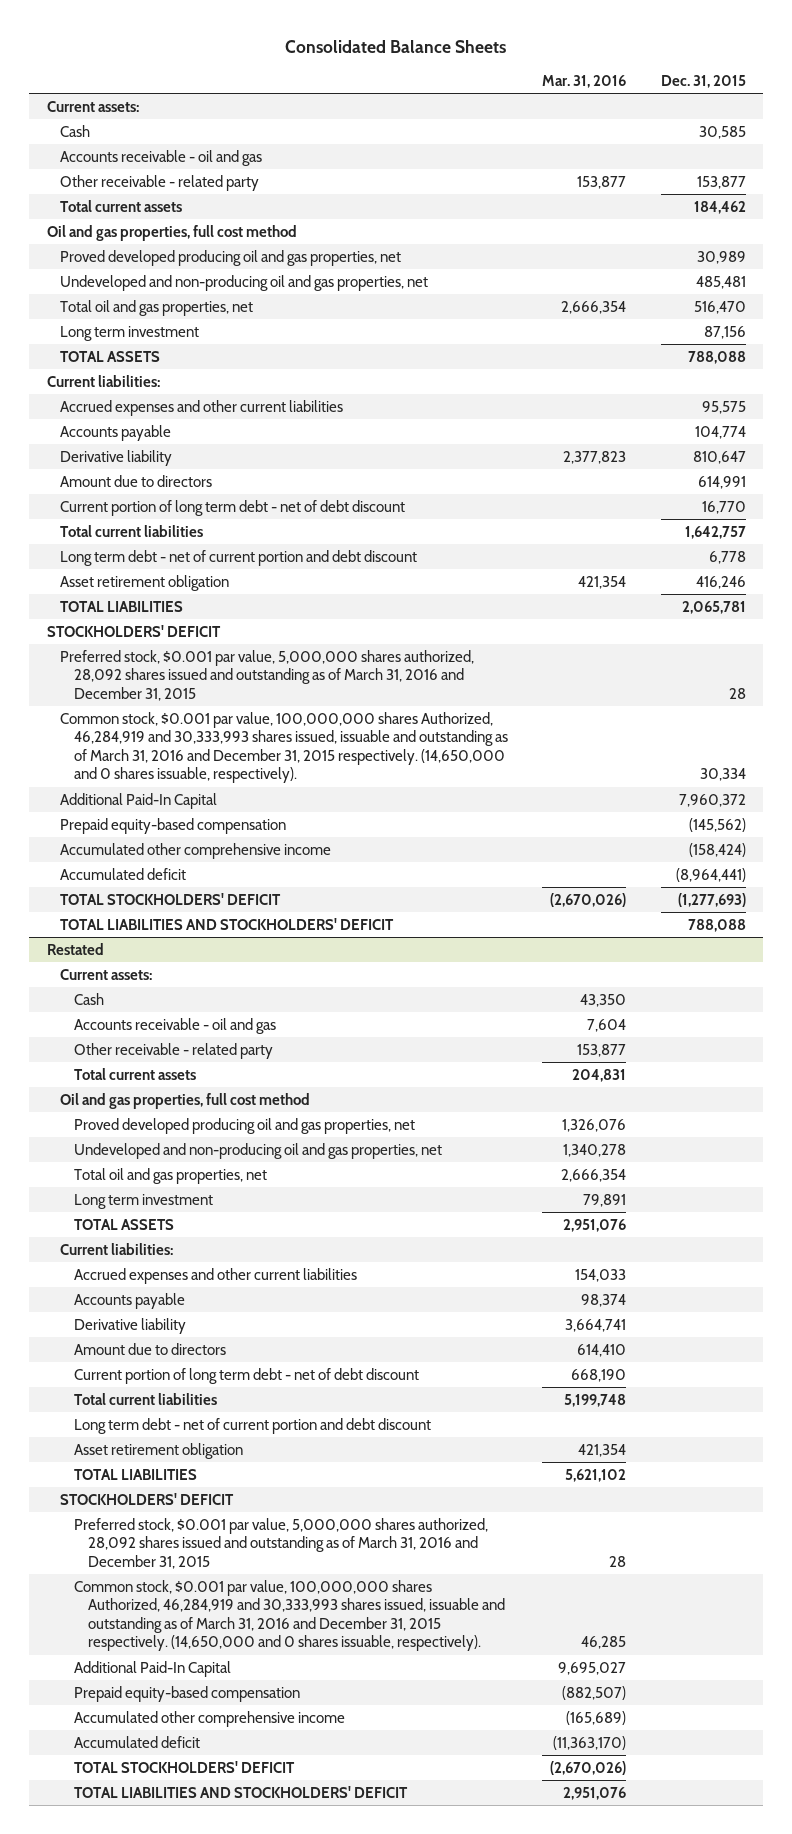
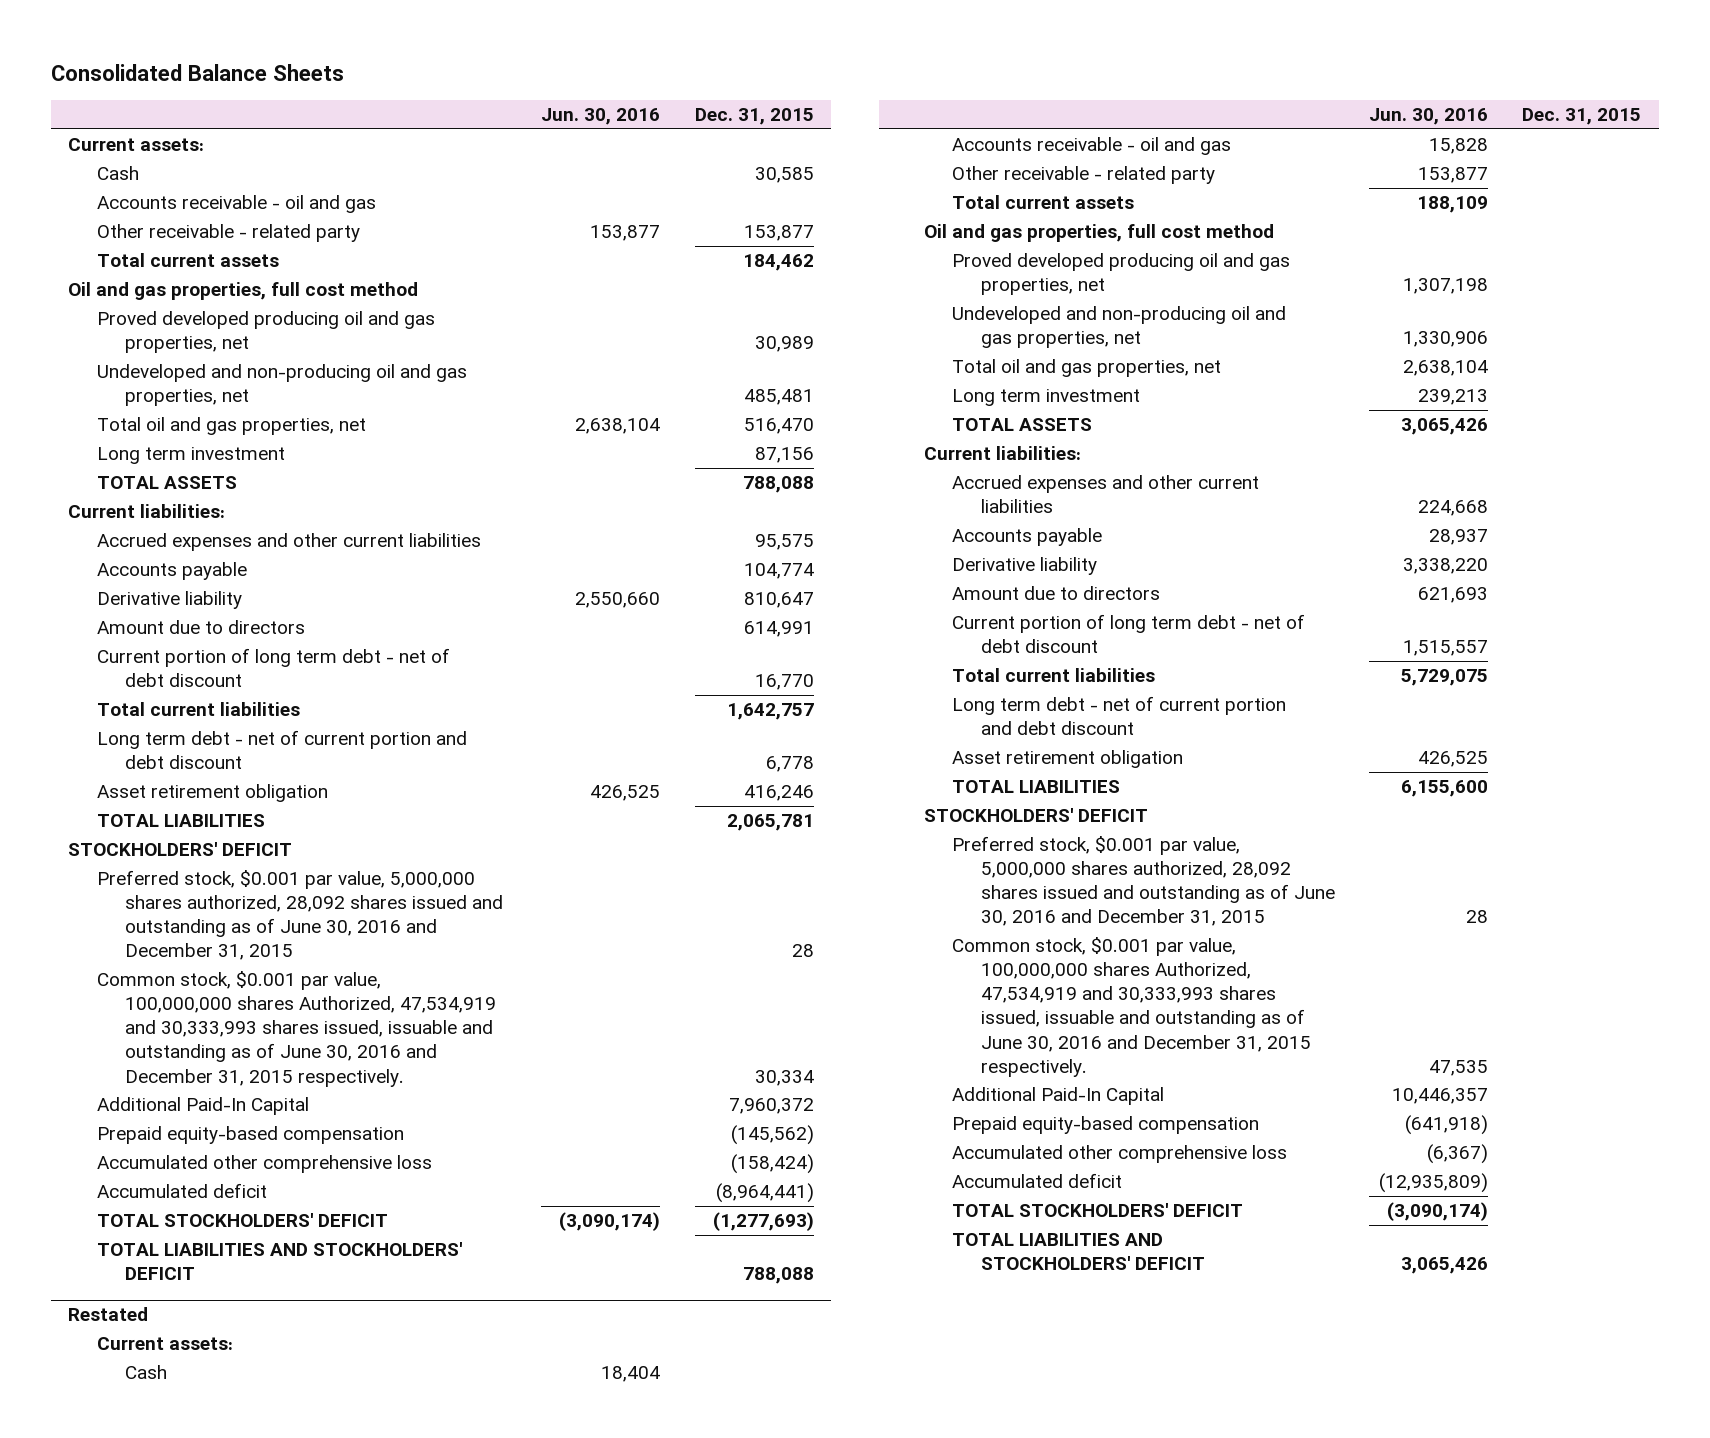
[542,74,627,88] Mar. 31, 2016 -> none
none -> [541,107,661,125] Jun. 30, 2016
[60,649,475,701] Preferred stock, $0.001 par value, 5,000,000 shares authorized, 28,092 shares issued and outstanding as of March 31, 2016 and December 31, 2015 -> [96,870,503,961] Preferred stock, $0.001 par value, 5,000,000 shares authorized, 28,092 shares issued and outstanding as of June 30, 2016 and December 31, 2015
[60,711,509,784] Common stock, $0.001 par value, 100,000,000 shares Authorized, 46,284,919 and 30,333,993 shares issued, issuable and outstanding as of March 31, 2016 and December 31, 2015 respectively. (14,650,000 and 0 shares issuable, respectively). -> [96,971,496,1087] Common stock, $0.001 par value, 100,000,000 shares Authorized, 47,534,919 and 30,333,993 shares issued, issuable and outstanding as of June 30, 2016 and December 31, 2015 respectively.
[60,842,332,859] Accumulated other comprehensive income -> [96,1155,432,1174] Accumulated other comprehensive loss
[74,1517,489,1569] Preferred stock, $0.001 par value, 5,000,000 shares authorized, 28,092 shares issued and outstanding as of March 31, 2016 and December 31, 2015 -> [952,836,1335,927] Preferred stock, $0.001 par value, 5,000,000 shares authorized, 28,092 shares issued and outstanding as of June 30, 2016 and December 31, 2015
[74,1579,505,1652] Common stock, $0.001 par value, 100,000,000 shares Authorized, 46,284,919 and 30,333,993 shares issued, issuable and outstanding as of March 31, 2016 and December 31, 2015 respectively. (14,650,000 and 0 shares issuable, respectively). -> [952,937,1311,1077] Common stock, $0.001 par value, 100,000,000 shares Authorized, 47,534,919 and 30,333,993 shares issued, issuable and outstanding as of June 30, 2016 and December 31, 2015 respectively.
[74,1710,346,1727] Accumulated other comprehensive income -> [952,1145,1288,1164] Accumulated other comprehensive loss

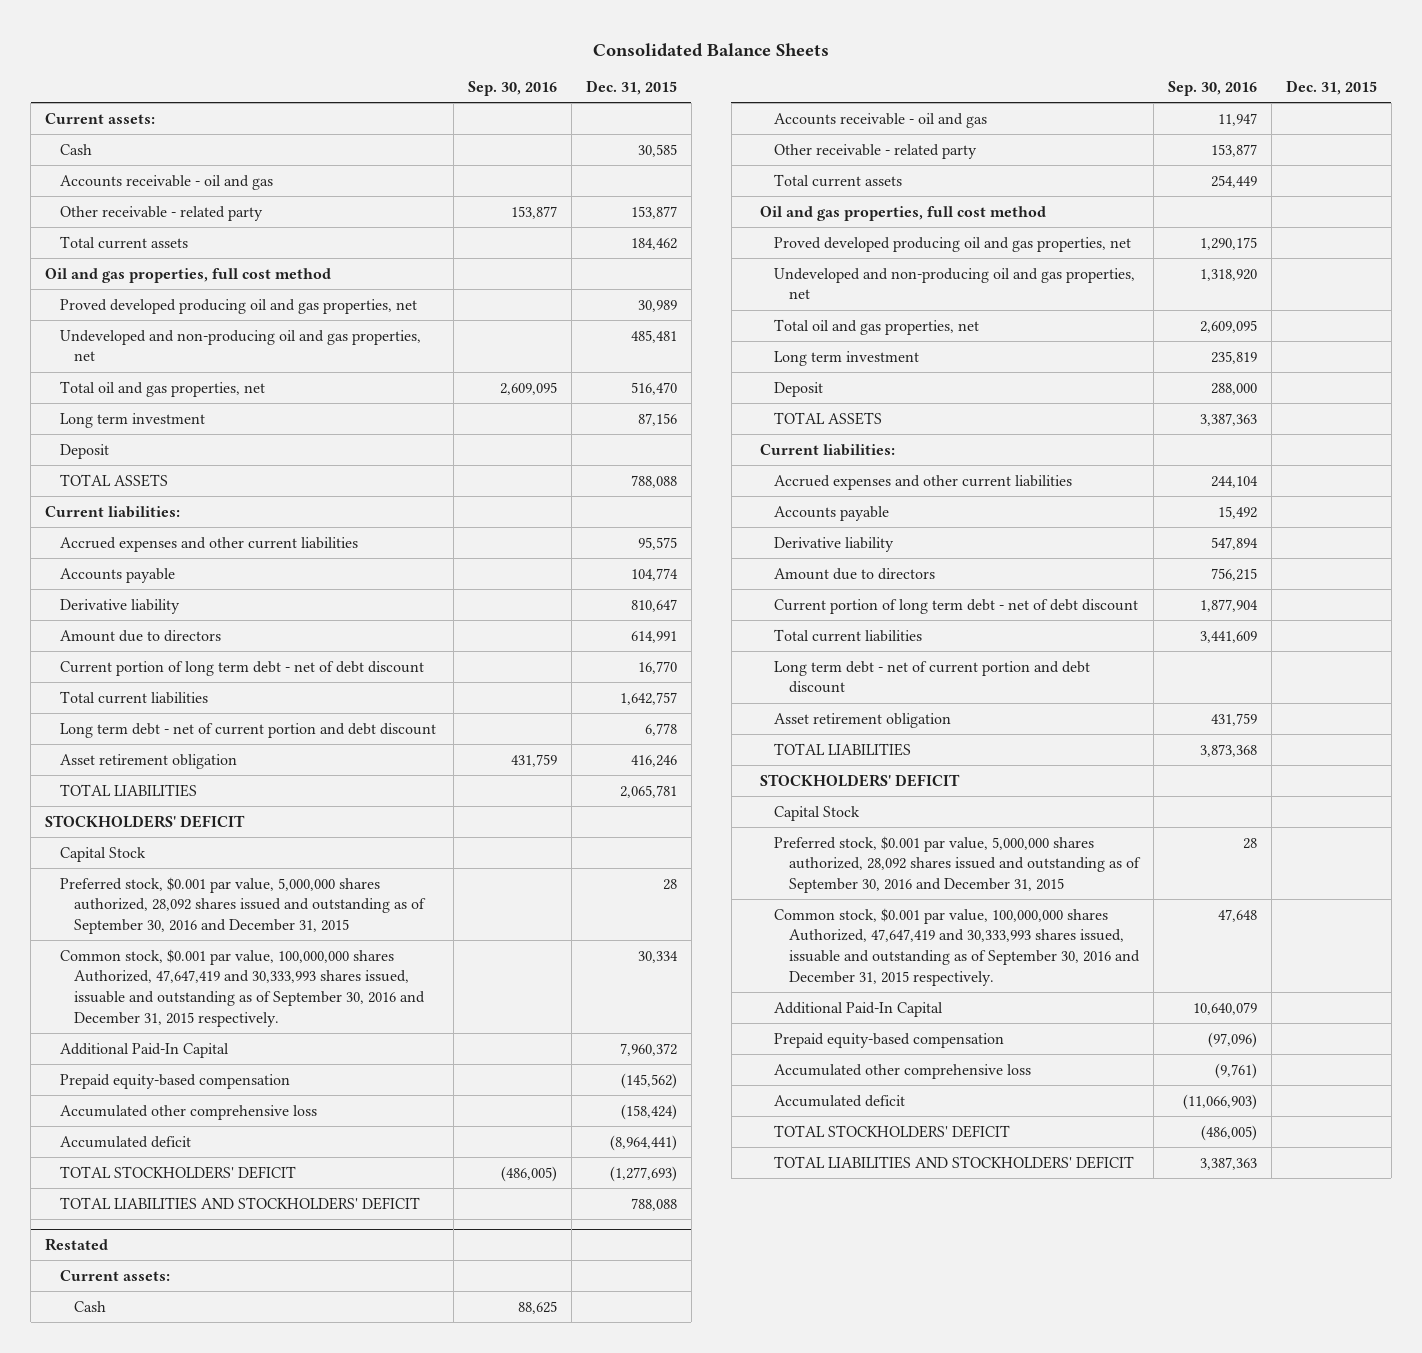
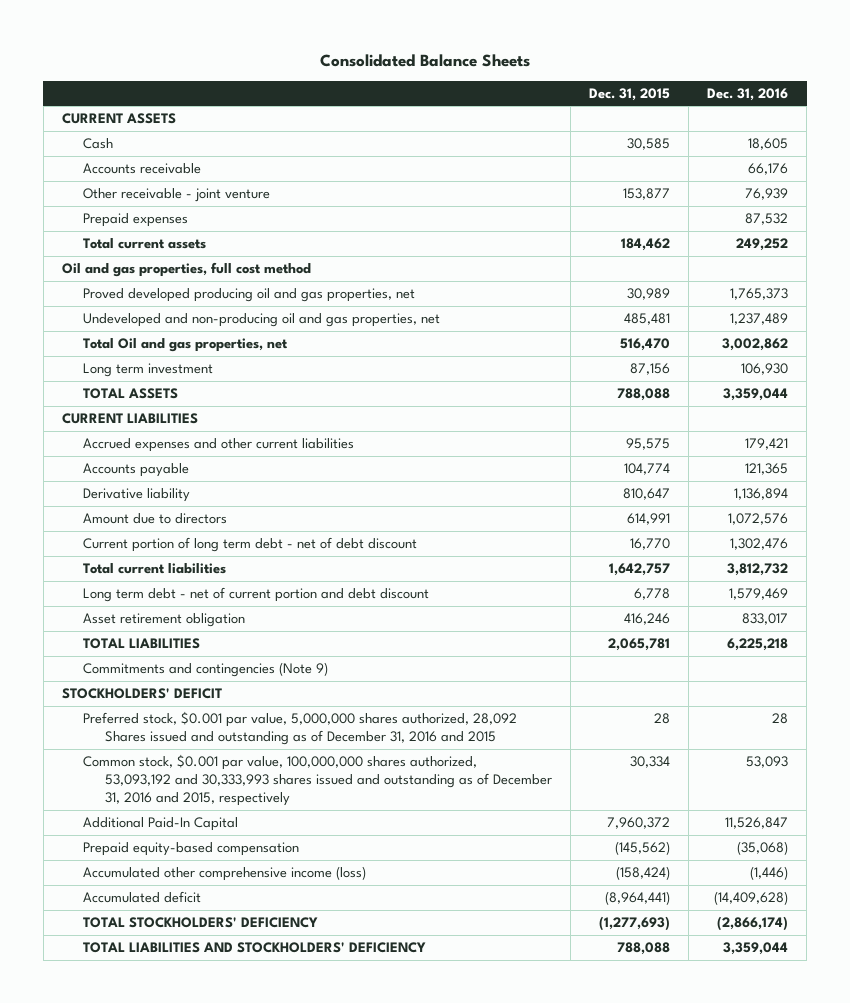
[467,81,557,97] Sep. 30, 2016 -> none
none -> [707,87,789,101] Dec. 31, 2016
[45,112,156,124] Current assets: -> [61,113,176,125] CURRENT ASSETS
[59,174,273,190] Accounts receivable - oil and gas -> none
none -> [83,163,202,175] Accounts receivable
[59,205,263,221] Other receivable - related party -> [83,188,271,203] Other receivable - joint venture
none -> [83,213,189,228] Prepaid expenses
[59,380,265,397] Total oil and gas properties, net -> [83,338,289,353] Total Oil and gas properties, net
[59,443,109,459] Deposit -> none
[45,505,181,518] Current liabilities: -> [61,413,198,425] CURRENT LIABILITIES
none -> [83,662,329,678] Commitments and contingencies (Note 9)
[59,846,146,862] Capital Stock -> none
[59,876,427,935] Preferred stock, $0.001 par value, 5,000,000 shares authorized, 28,092 shares issued and outstanding as of September 30, 2016 and December 31, 2015 -> [83,711,518,746] Preferred stock, $0.001 par value, 5,000,000 shares authorized, 28,092 Shares issued and outstanding as of December 31, 2016 and 2015
[59,948,426,1027] Common stock, $0.001 par value, 100,000,000 shares Authorized, 47,647,419 and 30,333,993 shares issued, issuable and outstanding as of September 30, 2016 and December 31, 2015 respectively. -> [83,754,553,807] Common stock, $0.001 par value, 100,000,000 shares authorized, 53,093,192 and 30,333,993 shares issued and outstanding as of December 31, 2016 and 2015, respectively
[59,1104,317,1120] Accumulated other comprehensive loss -> [83,866,367,882] Accumulated other comprehensive income (loss)
[45,1237,109,1251] Restated -> none
[59,1269,170,1281] Current assets: -> none
[74,1300,107,1312] Cash -> none
[774,112,988,128] Accounts receivable - oil and gas -> none
[774,143,978,159] Other receivable - related party -> none
[774,173,903,187] Total current assets -> none
[760,205,1047,221] Oil and gas properties, full cost method -> none
[774,236,1132,252] Proved developed producing oil and gas properties, net -> none
[774,267,1136,300] Undeveloped and non-producing oil and gas properties, net -> none
[774,318,980,335] Total oil and gas properties, net -> none
[774,350,920,366] Long term investment -> none
[774,381,824,397] Deposit -> none
[774,411,883,425] TOTAL ASSETS -> none
[760,443,896,456] Current liabilities: -> none
[774,474,1073,490] Accrued expenses and other current liabilities -> none
[774,505,890,521] Accounts payable -> none
[774,536,895,552] Derivative liability -> none
[774,567,936,580] Amount due to directors -> none
[774,598,1139,614] Current portion of long term debt - net of debt discount -> none
[774,628,923,642] Total current liabilities -> none
[774,660,1091,694] Long term debt - net of current portion and debt discount -> none
[774,712,952,728] Asset retirement obligation -> none
[774,742,912,756] TOTAL LIABILITIES -> none
[760,773,961,787] STOCKHOLDERS' DEFICIT -> none
[774,805,861,821] Capital Stock -> none
[774,835,1141,894] Preferred stock, $0.001 par value, 5,000,000 shares authorized, 28,092 shares issued and outstanding as of September 30, 2016 and December 31, 2015 -> none
[774,907,1140,986] Common stock, $0.001 par value, 100,000,000 shares Authorized, 47,647,419 and 30,333,993 shares issued, issuable and outstanding as of September 30, 2016 and December 31, 2015 respectively. -> none
[774,1001,944,1017] Additional Paid-In Capital -> none
[774,1032,1005,1048] Prepaid equity-based compensation -> none
[774,1063,1032,1079] Accumulated other comprehensive loss -> none
[774,1094,906,1107] Accumulated deficit -> none
[774,1124,1011,1138] TOTAL STOCKHOLDERS' DEFICIT -> none
[774,1155,1135,1169] TOTAL LIABILITIES AND STOCKHOLDERS' DEFICIT -> none
[59,1165,296,1179] TOTAL STOCKHOLDERS' DEFICIT -> [83,917,319,929] TOTAL STOCKHOLDERS' DEFICIENCY
[59,1196,420,1210] TOTAL LIABILITIES AND STOCKHOLDERS' DEFICIT -> [83,942,427,954] TOTAL LIABILITIES AND STOCKHOLDERS' DEFICIENCY

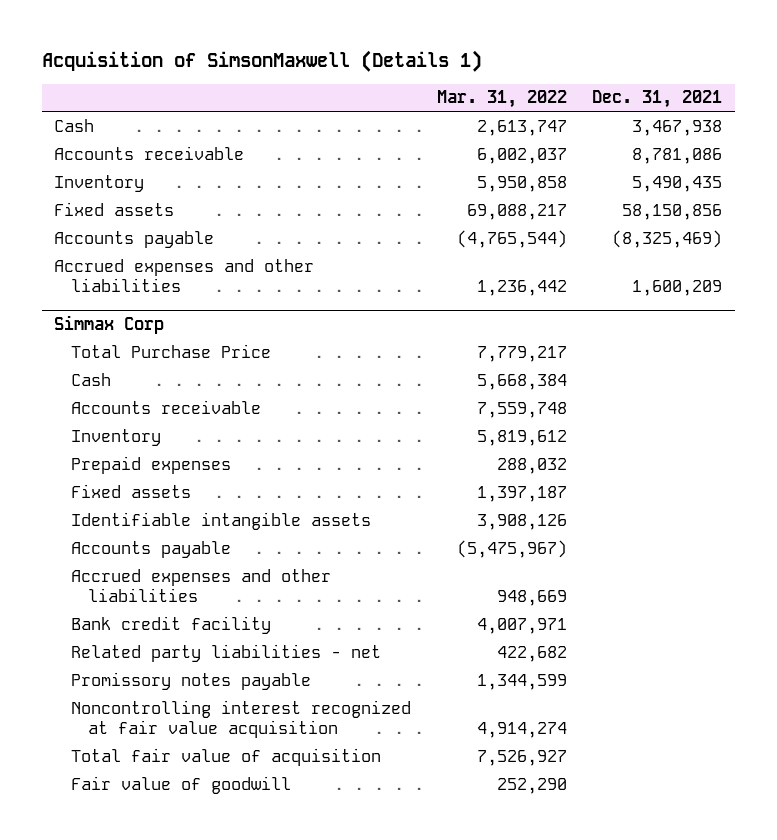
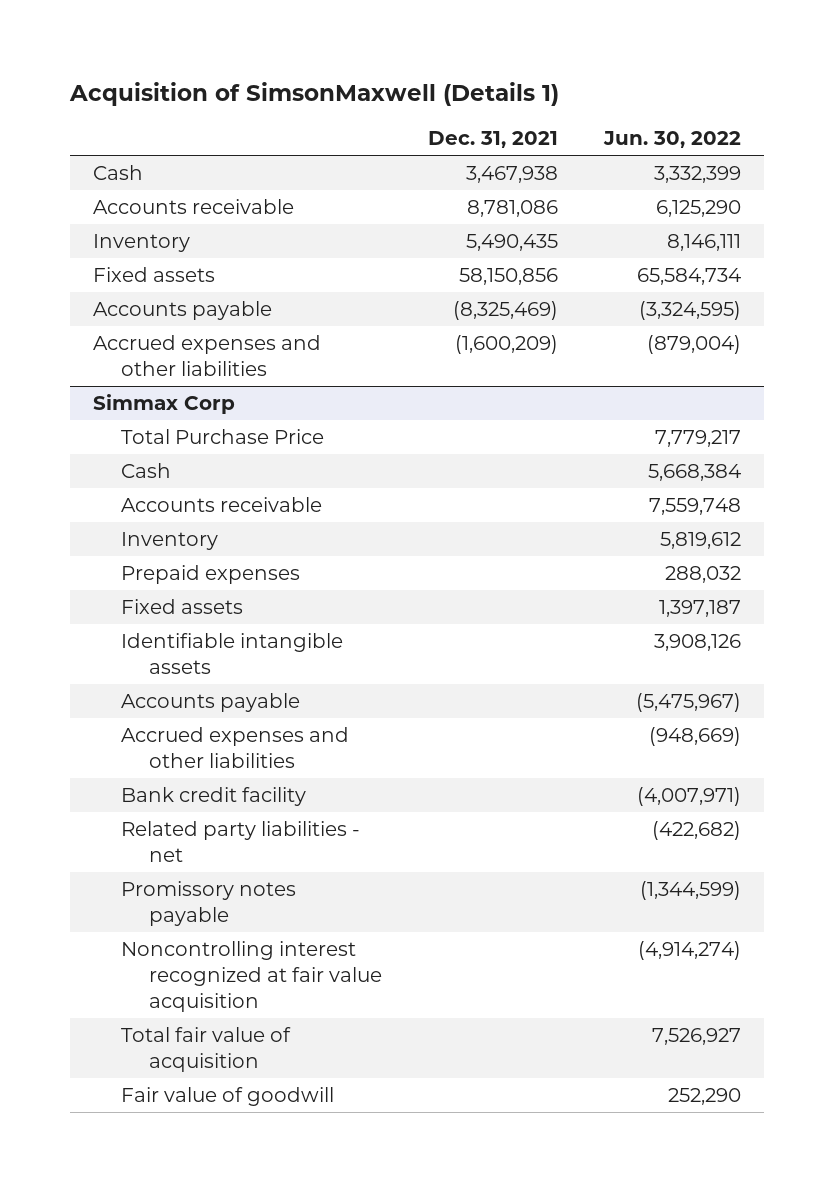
[436,90,567,109] Mar. 31, 2022 -> none
none -> [603,131,742,149] Jun. 30, 2022
[632,279,723,296] 1,600,209 -> [455,335,559,355] (1,600,209)

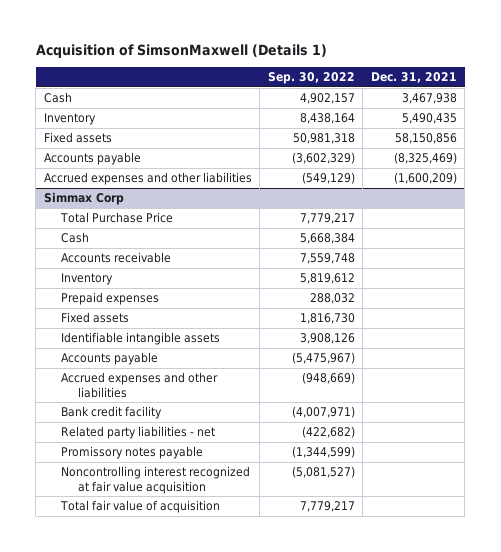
[603,131,742,149] Jun. 30, 2022 -> none
none -> [267,72,355,85] Sep. 30, 2022
[92,199,294,215] Accounts receivable -> none
[121,1087,335,1107] Fair value of goodwill -> none

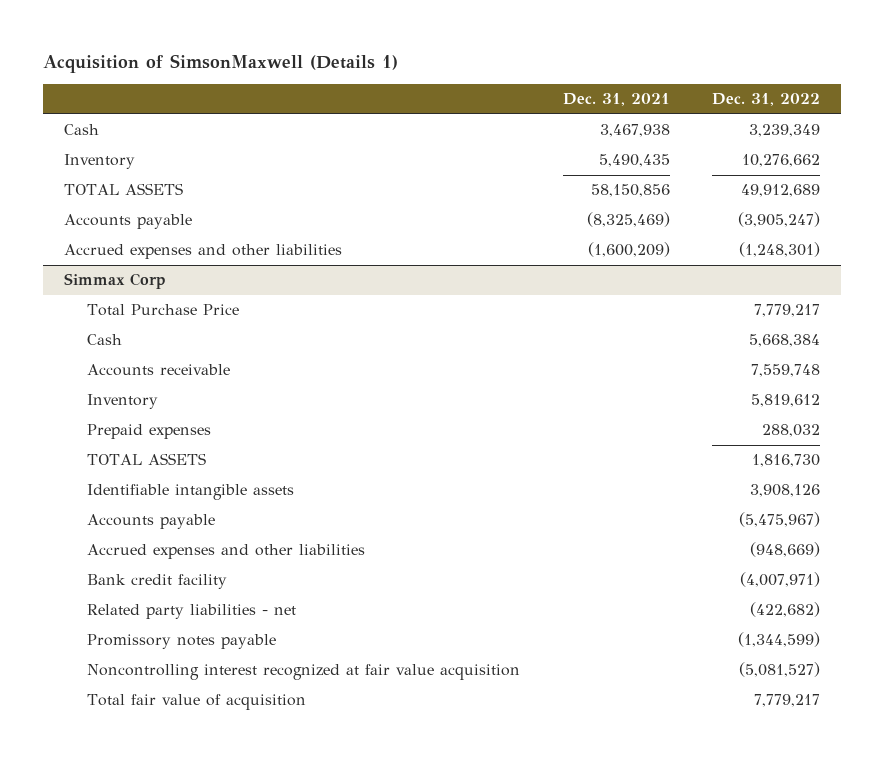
[267,72,355,85] Sep. 30, 2022 -> none
none -> [711,93,820,107] Dec. 31, 2022
[43,132,112,144] Fixed assets -> [64,183,184,196] TOTAL ASSETS
[60,312,129,324] Fixed assets -> [87,453,207,466] TOTAL ASSETS

